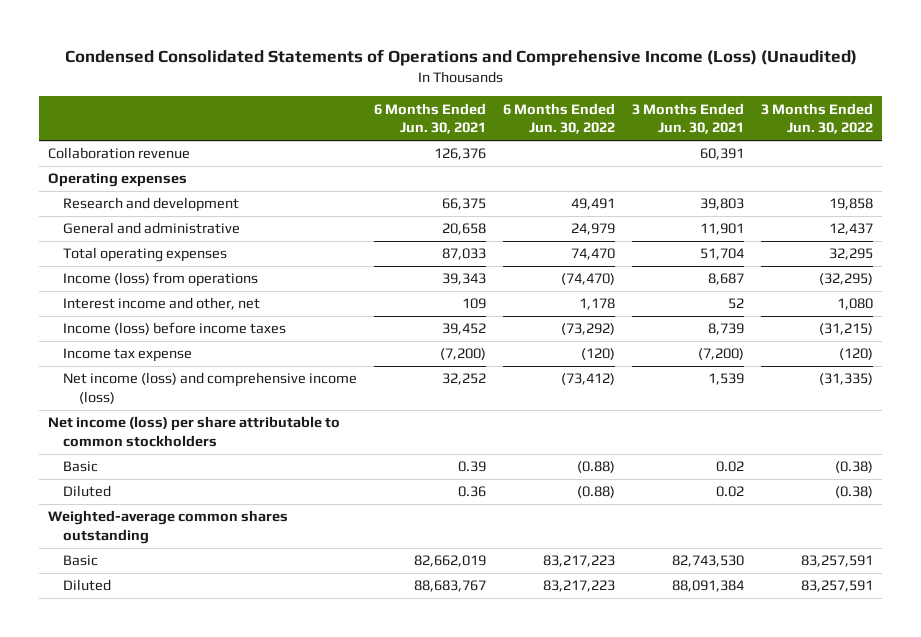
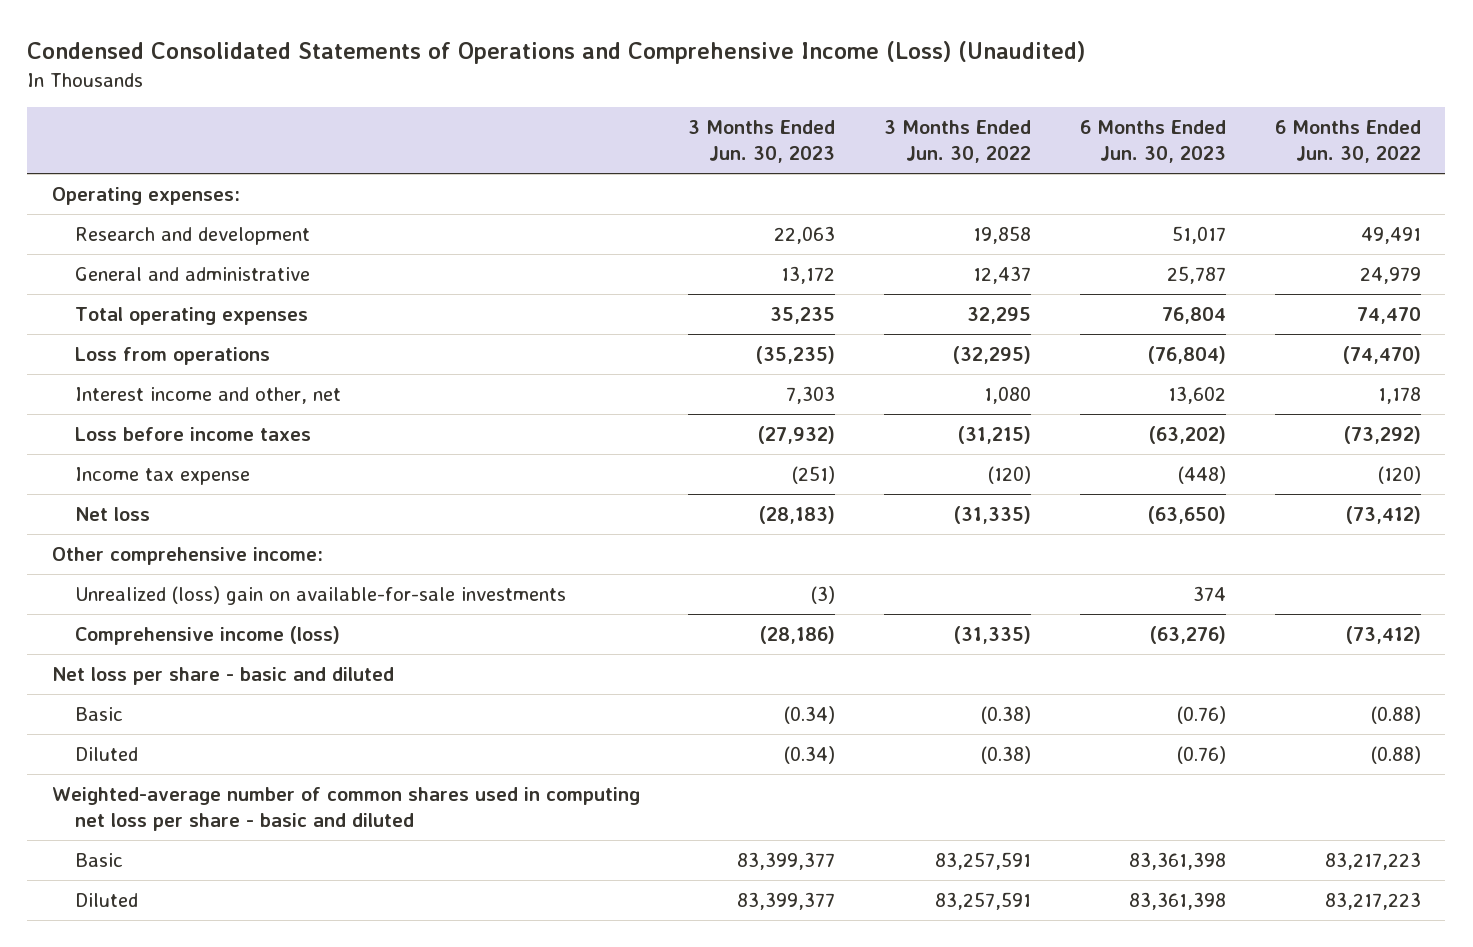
[374,102,487,135] 6 Months Ended Jun. 30, 2021 -> none
[632,102,745,135] 3 Months Ended Jun. 30, 2021 -> none
none -> [688,120,836,164] 3 Months Ended Jun. 30, 2023
none -> [1080,120,1227,164] 6 Months Ended Jun. 30, 2023
[47,147,190,160] Collaboration revenue -> none
[47,173,187,188] Operating expenses -> [51,186,240,205] Operating expenses:
[63,272,259,288] Income (loss) from operations -> [75,346,271,365] Loss from operations
[63,322,287,336] Income (loss) before income taxes -> [75,426,312,441] Loss before income taxes
[63,372,358,405] Net income (loss) and comprehensive income (loss) -> [75,506,151,521] Net loss
none -> [51,546,323,565] Other comprehensive income:
none -> [75,585,567,605] Unrealized (loss) gain on available-for-sale investments
none -> [75,625,341,645] Comprehensive income (loss)
[47,416,340,448] Net income (loss) per share attributable to common stockholders -> [51,666,394,685] Net loss per share - basic and diluted
[47,510,288,545] Weighted-average common shares outstanding -> [51,786,640,831] Weighted-average number of common shares used in computing net loss per share - basic and diluted

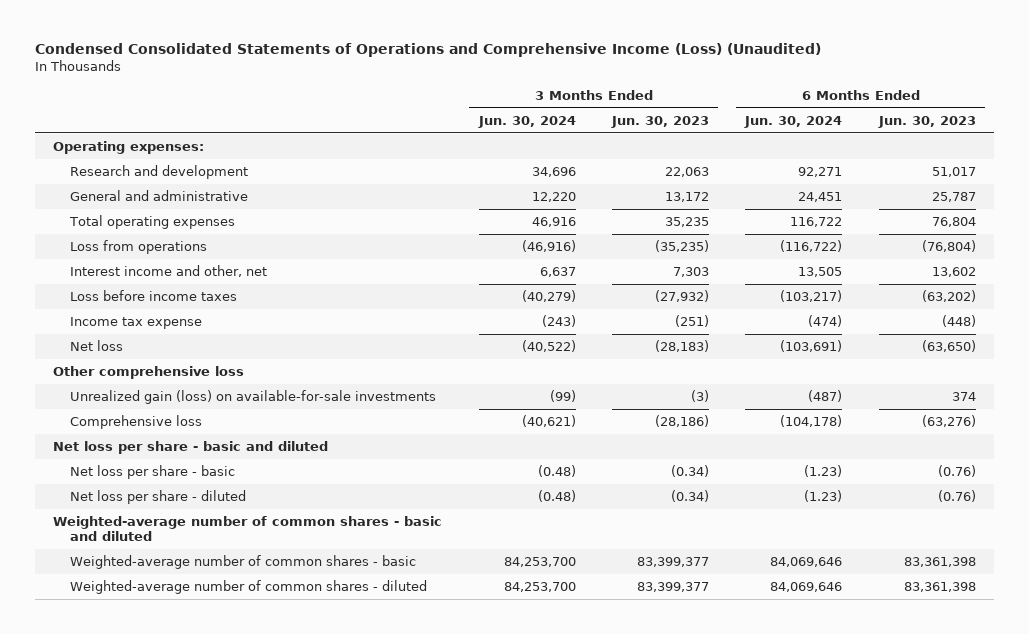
[884,120,1032,164] 3 Months Ended Jun. 30, 2022 -> none
[1275,120,1422,164] 6 Months Ended Jun. 30, 2022 -> none
none -> [477,115,576,128] Jun. 30, 2024
none -> [744,115,843,128] Jun. 30, 2024
[51,546,323,565] Other comprehensive income: -> [53,365,245,379] Other comprehensive loss
[75,585,567,605] Unrealized (loss) gain on available-for-sale investments -> [70,389,437,404] Unrealized gain (loss) on available-for-sale investments
[75,625,341,645] Comprehensive income (loss) -> [70,414,203,429] Comprehensive loss
[75,706,124,721] Basic -> [70,464,236,479] Net loss per share - basic
[75,746,139,761] Diluted -> [70,489,247,504] Net loss per share - diluted
[51,786,640,831] Weighted-average number of common shares used in computing net loss per share - basic and diluted -> [53,515,443,541] Weighted-average number of common shares - basic and diluted
[75,852,124,867] Basic -> [70,554,417,569] Weighted-average number of common shares - basic
[75,892,139,907] Diluted -> [70,579,428,594] Weighted-average number of common shares - diluted

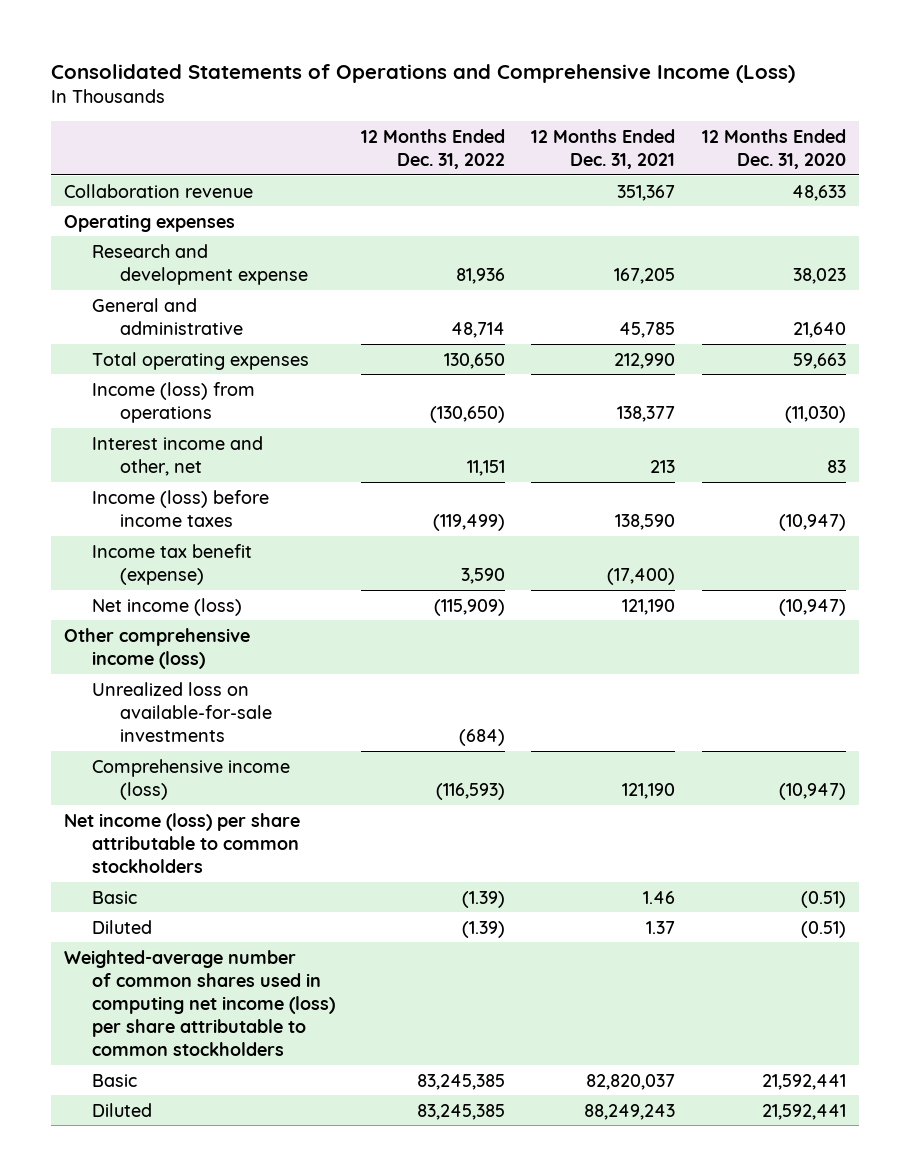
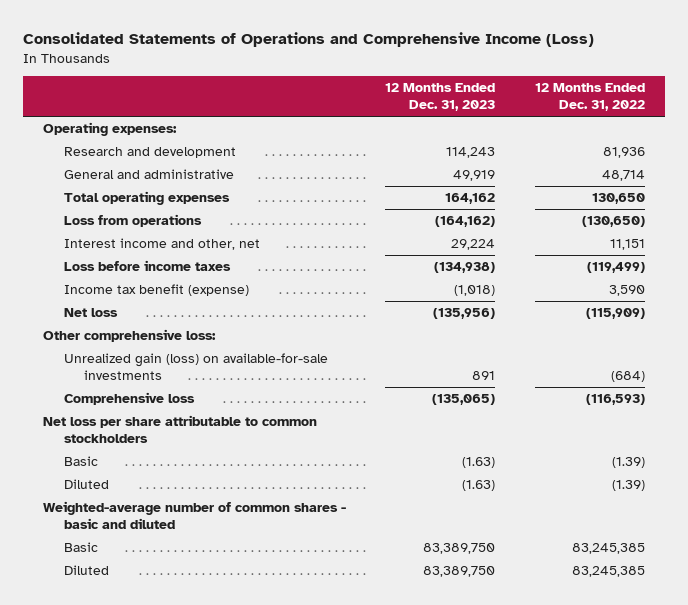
[531,128,676,169] 12 Months Ended Dec. 31, 2021 -> none
[701,128,846,169] 12 Months Ended Dec. 31, 2020 -> none
none -> [385,83,496,112] 12 Months Ended Dec. 31, 2023
[64,183,254,198] Collaboration revenue -> none
[64,213,236,232] Operating expenses -> [42,122,177,137] Operating expenses:
[92,243,308,285] Research and development expense -> [63,147,236,159] Research and development
[92,381,256,423] Income (loss) from operations -> [63,214,202,228] Loss from operations
[92,489,270,527] Income (loss) before income taxes -> [63,260,231,272] Loss before income taxes
[92,597,243,616] Net income (loss) -> [63,308,118,318] Net loss
[64,627,251,669] Other comprehensive income (loss) -> [42,329,216,343] Other comprehensive loss:
[92,681,272,742] Unrealized loss on available-for-sale investments -> [63,353,328,381] Unrealized gain (loss) on available-for-sale investments
[92,758,291,800] Comprehensive income (loss) -> [63,392,195,406] Comprehensive loss
[64,812,301,873] Net income (loss) per share attributable to common stockholders -> [42,415,317,444] Net loss per share attributable to common stockholders
[64,949,336,1057] Weighted-average number of common shares used in computing net income (loss) per share attributable to common stockholders -> [42,501,346,530] Weighted-average number of common shares - basic and diluted

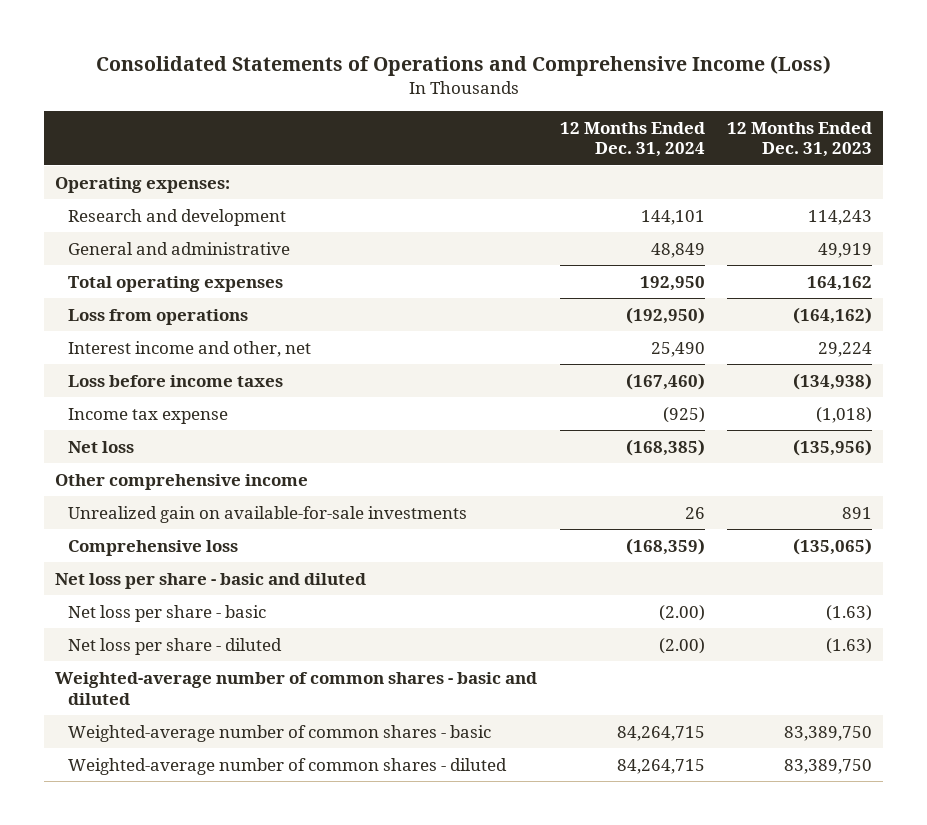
[534,83,645,112] 12 Months Ended Dec. 31, 2022 -> none
none -> [559,121,705,158] 12 Months Ended Dec. 31, 2024
[63,284,249,297] Income tax benefit (expense) -> [67,407,228,424] Income tax expense
[42,329,216,343] Other comprehensive loss: -> [55,473,309,490] Other comprehensive income
[63,353,328,381] Unrealized gain (loss) on available-for-sale investments -> [67,505,467,523] Unrealized gain on available-for-sale investments
[42,415,317,444] Net loss per share attributable to common stockholders -> [55,572,367,589] Net loss per share - basic and diluted
[63,456,98,467] Basic -> [67,604,266,622] Net loss per share - basic
[63,479,109,490] Diluted -> [67,637,282,655] Net loss per share - diluted
[63,542,98,553] Basic -> [67,724,491,742] Weighted-average number of common shares - basic
[63,565,109,576] Diluted -> [67,757,507,775] Weighted-average number of common shares - diluted

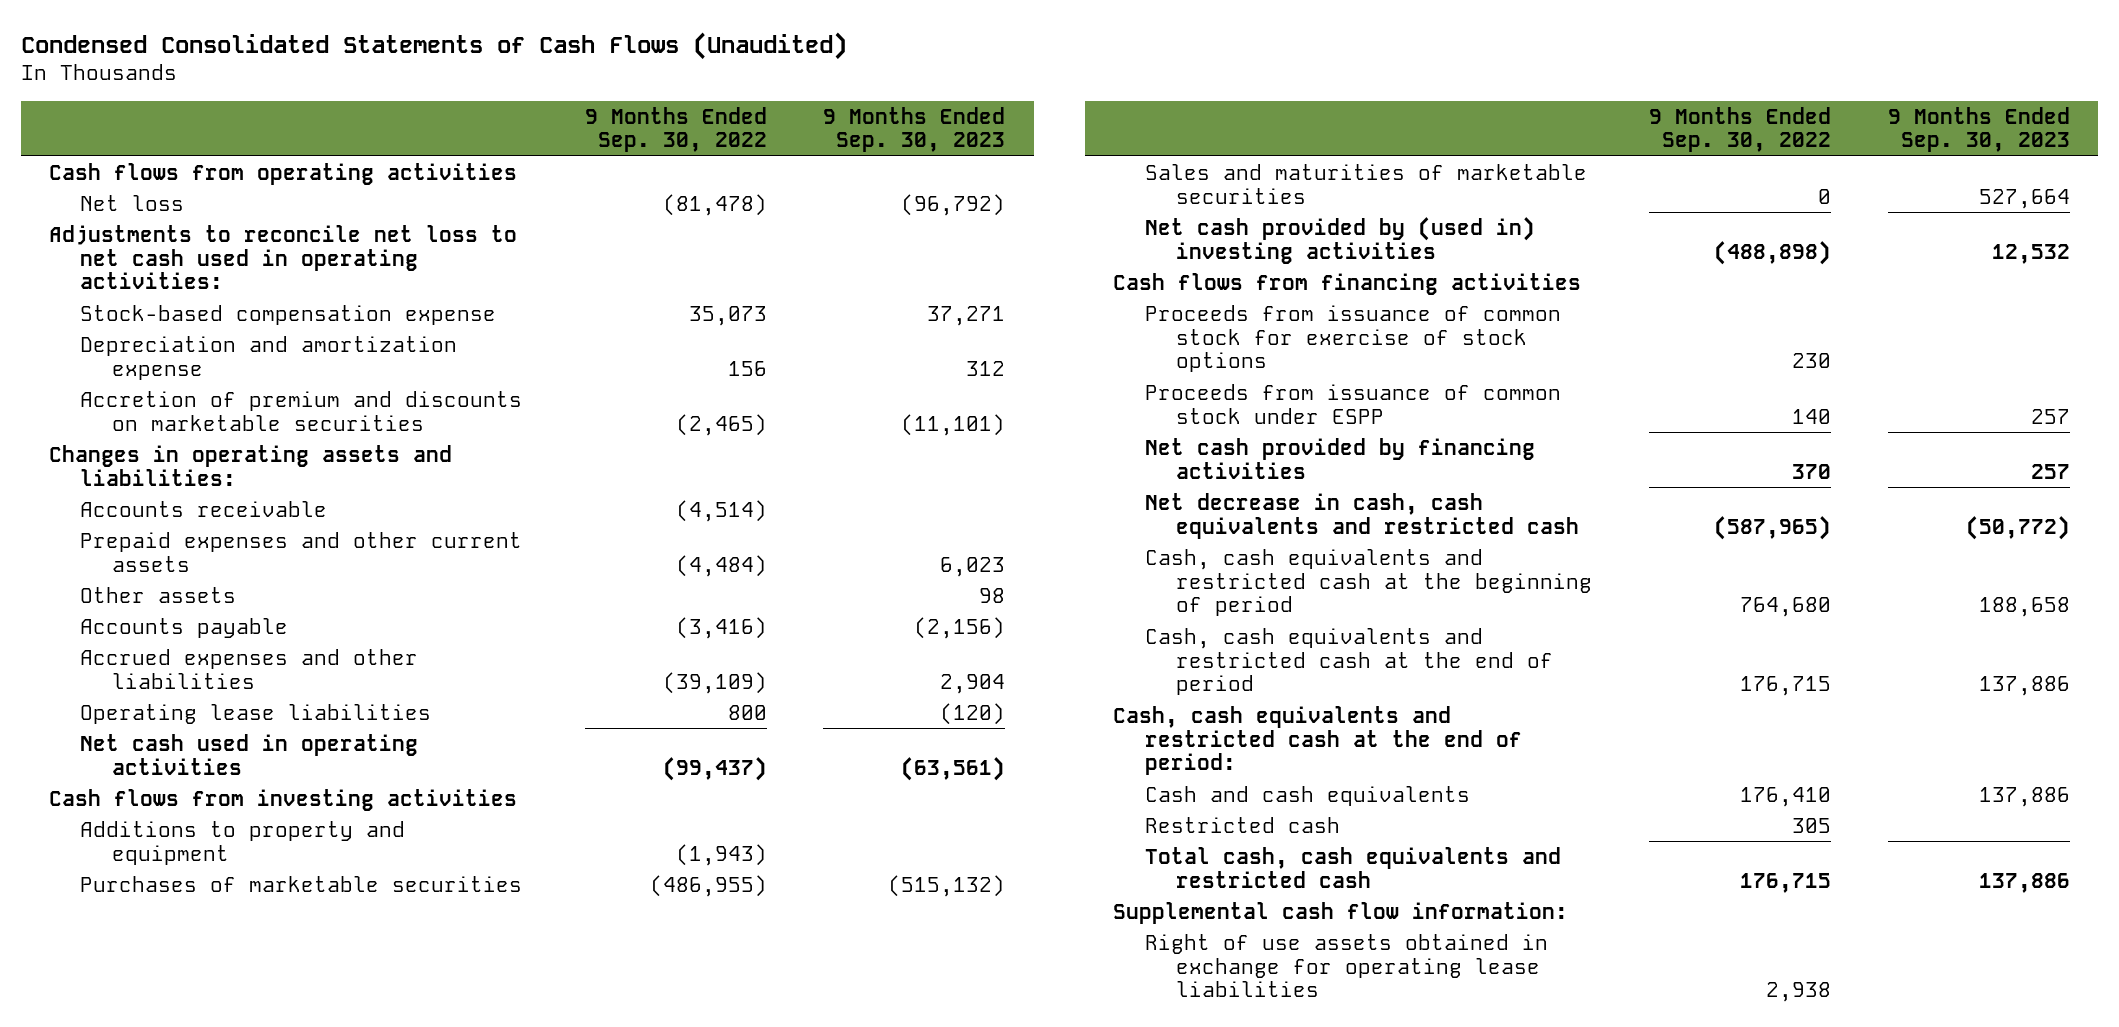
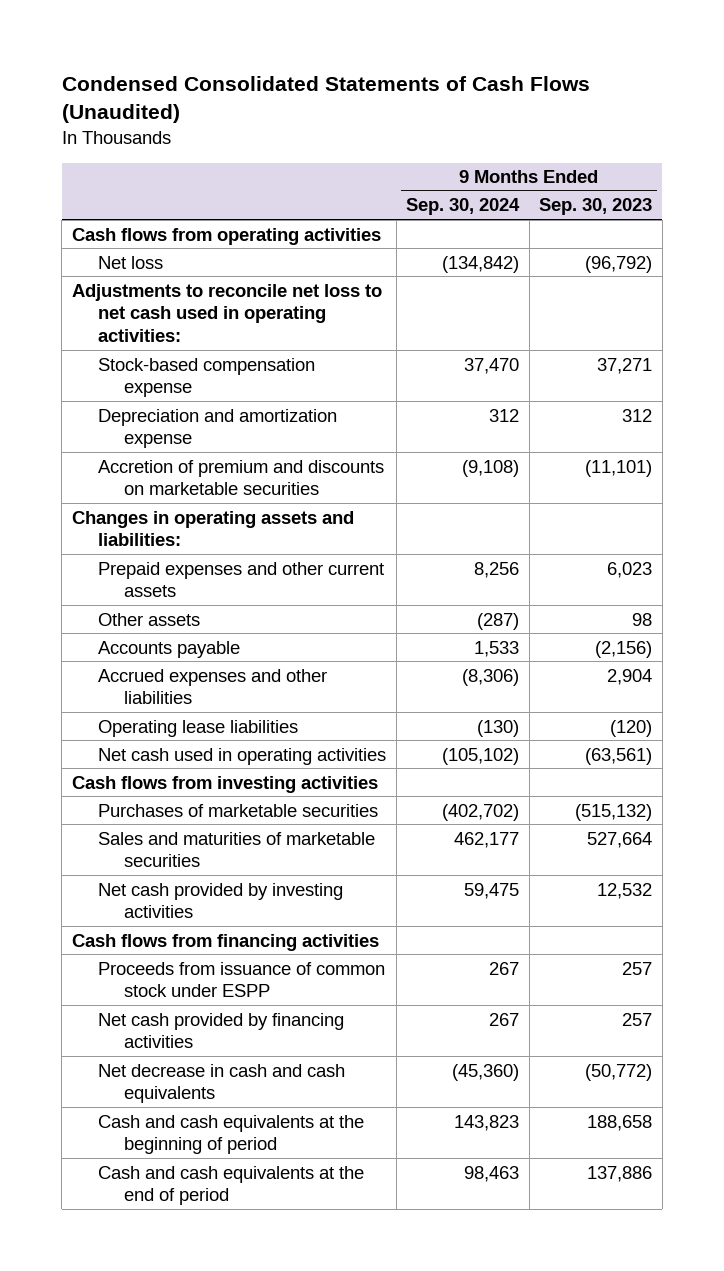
[584,106,767,153] 9 Months Ended Sep. 30, 2022 -> none
none -> [406,198,521,216] Sep. 30, 2024
[80,500,328,517] Accounts receivable -> none
[80,820,406,865] Additions to property and equipment -> none
[1144,216,1535,264] Net cash provided by (used in) investing activities -> [98,882,344,919] Net cash provided by investing activities
[1144,304,1561,373] Proceeds from issuance of common stock for exercise of stock options -> none
[1113,705,1522,776] Cash, cash equivalents and restricted cash at the end of period: -> none
[1144,785,1470,806] Cash and cash equivalents -> none
[1144,816,1340,833] Restricted cash -> none
[1144,846,1561,888] Total cash, cash equivalents and restricted cash -> none
[1113,901,1569,924] Supplemental cash flow information: -> none
[1144,933,1548,998] Right of use assets obtained in exchange for operating lease liabilities -> none
[1144,492,1580,539] Net decrease in cash, cash equivalents and restricted cash -> [98,1063,346,1104] Net decrease in cash and cash equivalents
[1144,548,1593,617] Cash, cash equivalents and restricted cash at the beginning of period -> [98,1114,365,1155] Cash and cash equivalents at the beginning of period
[1144,627,1554,696] Cash, cash equivalents and restricted cash at the end of period -> [98,1165,365,1206] Cash and cash equivalents at the end of period

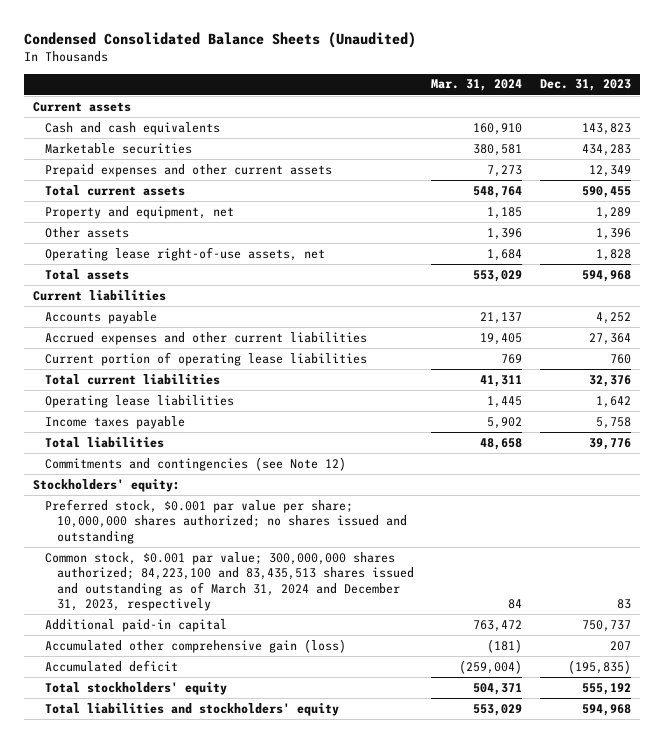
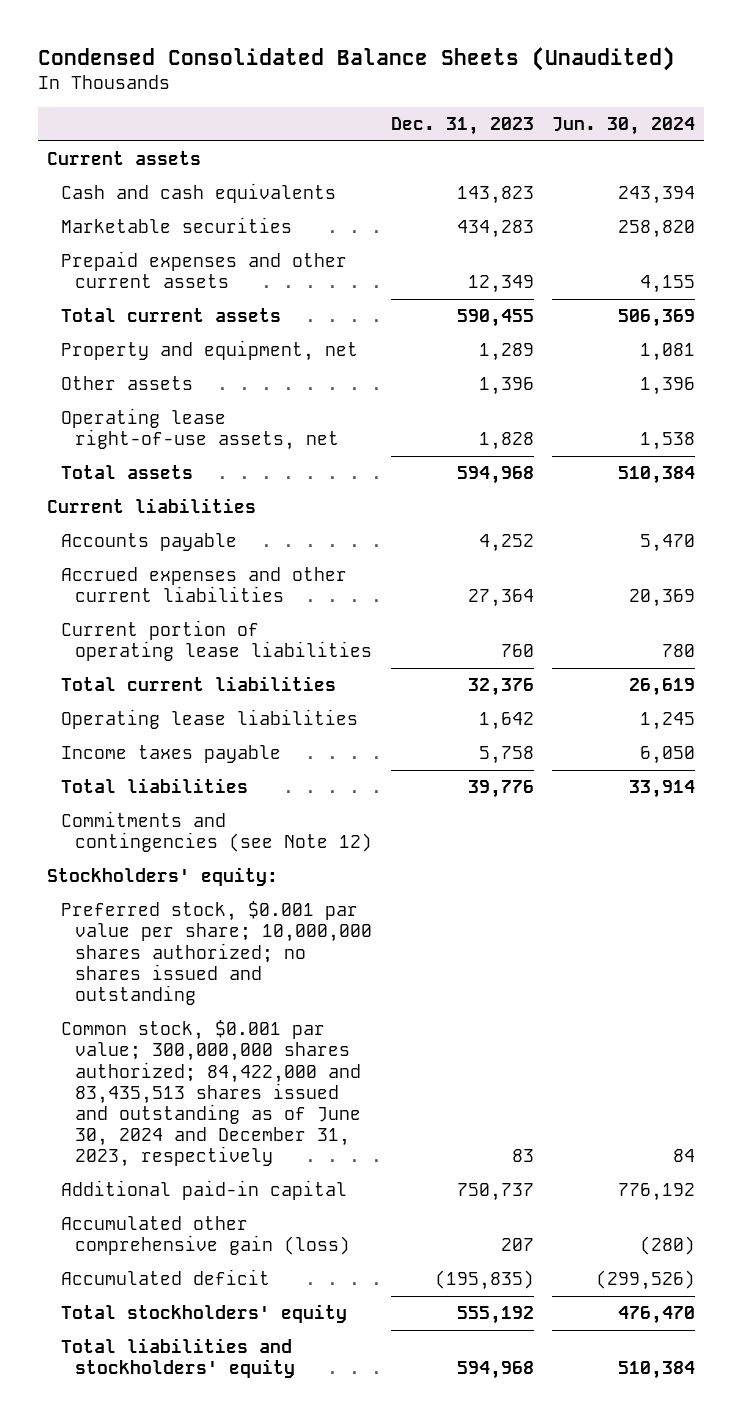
[431,79,523,92] Mar. 31, 2024 -> none
none -> [551,116,695,135] Jun. 30, 2024
[44,551,414,612] Common stock, $0.001 par value; 300,000,000 shares authorized; 84,223,100 and 83,435,513 shares issued and outstanding as of March 31, 2024 and December 31, 2023, respectively -> [61,1020,362,1168] Common stock, $0.001 par value; 300,000,000 shares authorized; 84,422,000 and 83,435,513 shares issued and outstanding as of June 30, 2024 and December 31, 2023, respectively

